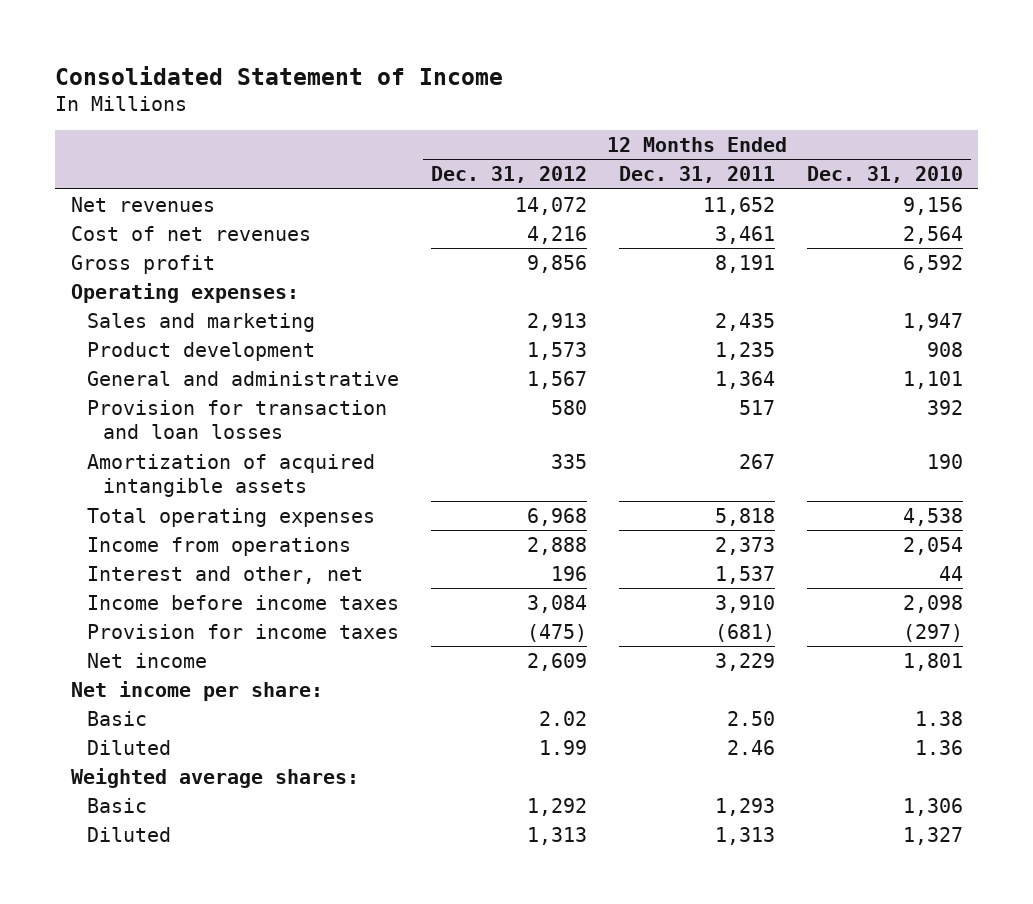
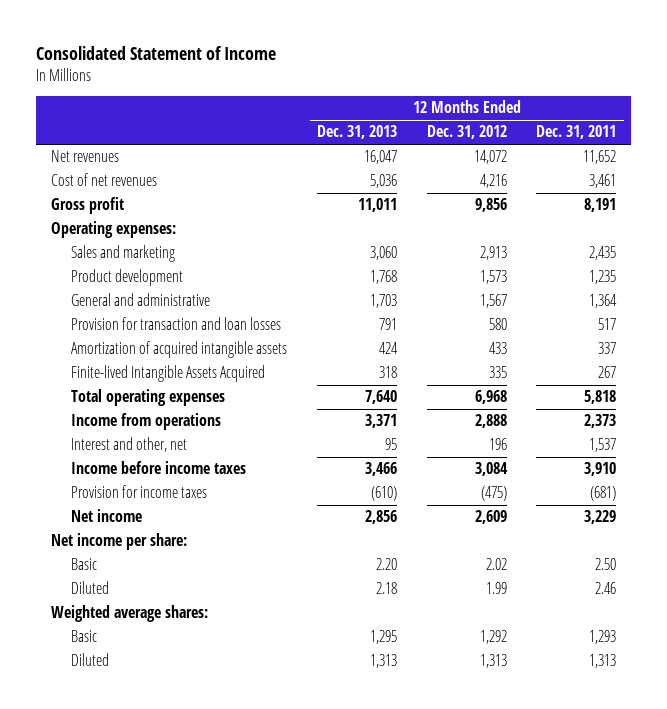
[806,166,963,184] Dec. 31, 2010 -> none
none -> [317,125,398,140] Dec. 31, 2013
[550,453,587,469] 335 -> [488,342,507,355] 433
[738,453,775,469] 267 -> [598,342,617,355] 337
none -> [71,365,266,383] Finite-lived Intangible Assets Acquired

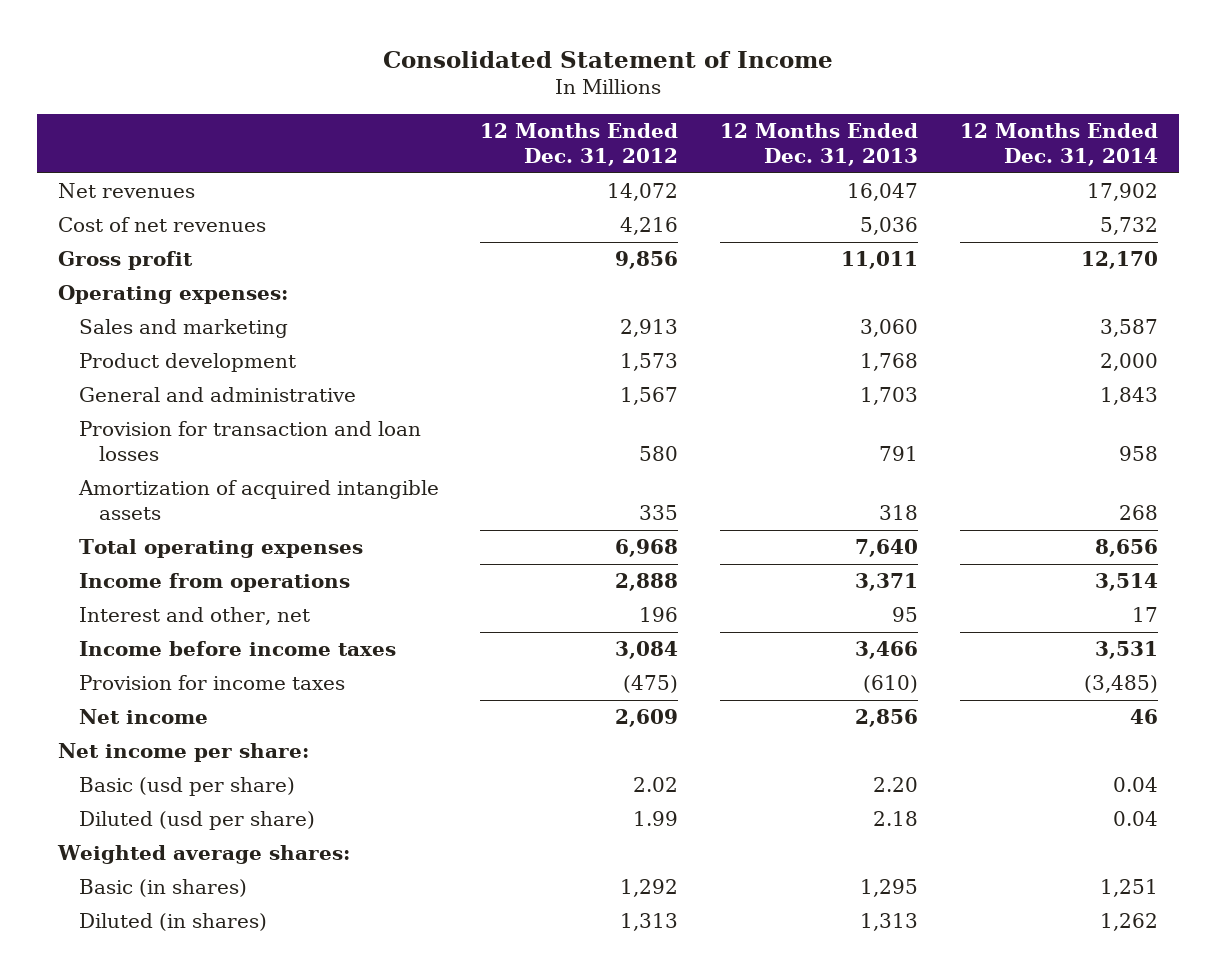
[536,125,617,140] Dec. 31, 2011 -> none
none -> [959,123,1158,166] 12 Months Ended Dec. 31, 2014
[71,365,266,383] Finite-lived Intangible Assets Acquired -> none
[379,342,399,355] 424 -> [879,504,919,520] 318
[488,342,507,355] 433 -> [639,504,679,520] 335
[71,558,98,571] Basic -> [78,777,295,797] Basic (usd per share)
[71,581,110,595] Diluted -> [78,811,315,831] Diluted (usd per share)
[71,630,98,643] Basic -> [78,879,247,898] Basic (in shares)
[71,653,110,667] Diluted -> [78,913,267,932] Diluted (in shares)

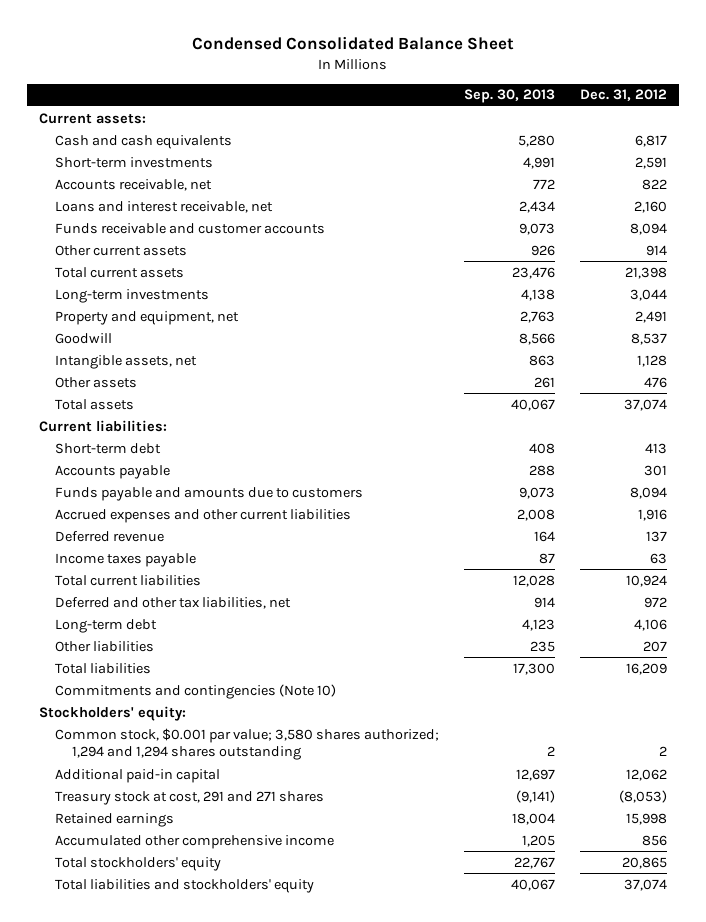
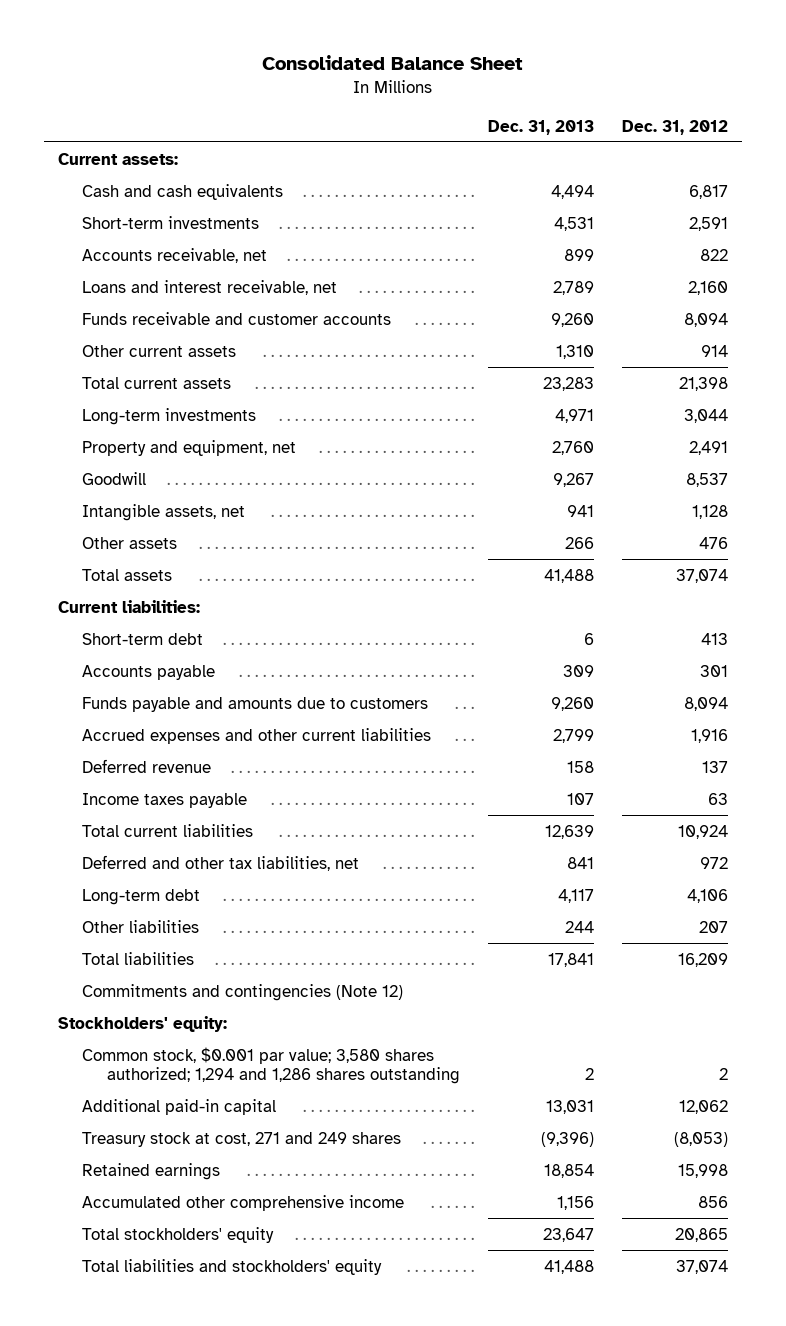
[191,36,514,51] Condensed Consolidated Balance Sheet -> [261,54,523,70] Consolidated Balance Sheet
[464,89,556,104] Sep. 30, 2013 -> none
none -> [488,119,595,135] Dec. 31, 2013
[55,683,337,699] Commitments and contingencies (Note 10) -> [82,983,404,1001] Commitments and contingencies (Note 12)
[55,727,440,761] Common stock, $0.001 par value; 3,580 shares authorized; 1,294 and 1,294 shares outstanding -> [82,1046,461,1085] Common stock, $0.001 par value; 3,580 shares authorized; 1,294 and 1,286 shares outstanding
[55,790,325,805] Treasury stock at cost, 291 and 271 shares -> [82,1131,402,1147] Treasury stock at cost, 271 and 249 shares

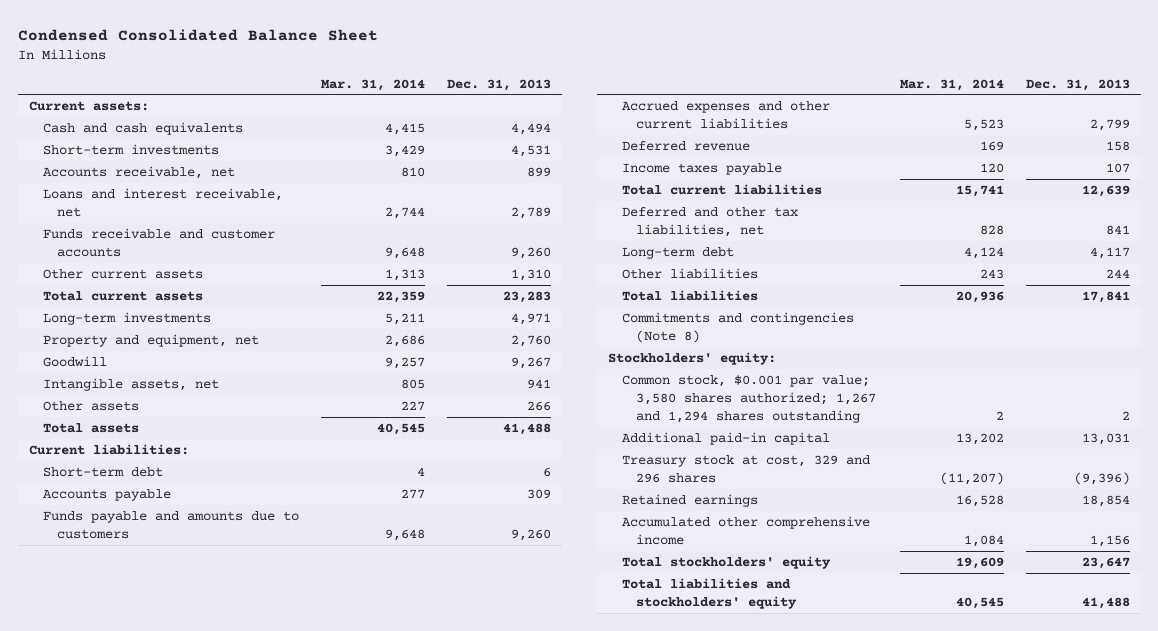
[261,54,523,70] Consolidated Balance Sheet -> [17,28,378,41] Condensed Consolidated Balance Sheet
[622,119,729,135] Dec. 31, 2012 -> none
none -> [320,78,425,91] Mar. 31, 2014
[82,983,404,1001] Commitments and contingencies (Note 12) -> [621,311,854,343] Commitments and contingencies (Note 8)
[82,1046,461,1085] Common stock, $0.001 par value; 3,580 shares authorized; 1,294 and 1,286 shares outstanding -> [621,374,876,424] Common stock, $0.001 par value; 3,580 shares authorized; 1,267 and 1,294 shares outstanding
[82,1131,402,1147] Treasury stock at cost, 271 and 249 shares -> [621,454,870,483] Treasury stock at cost, 329 and 296 shares

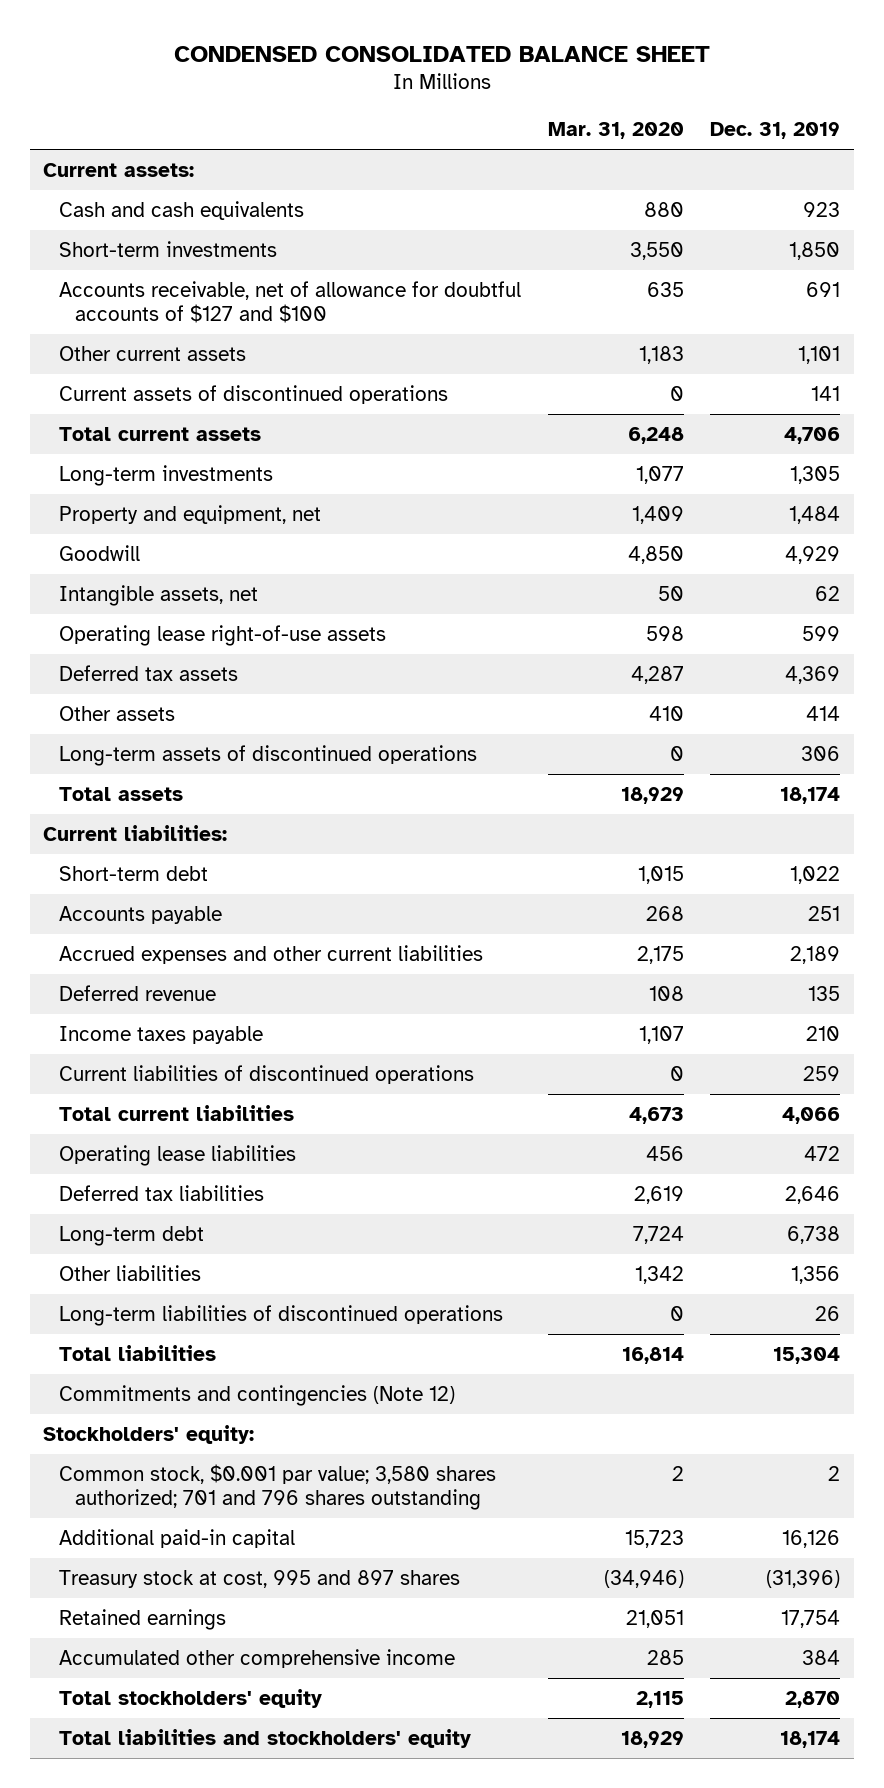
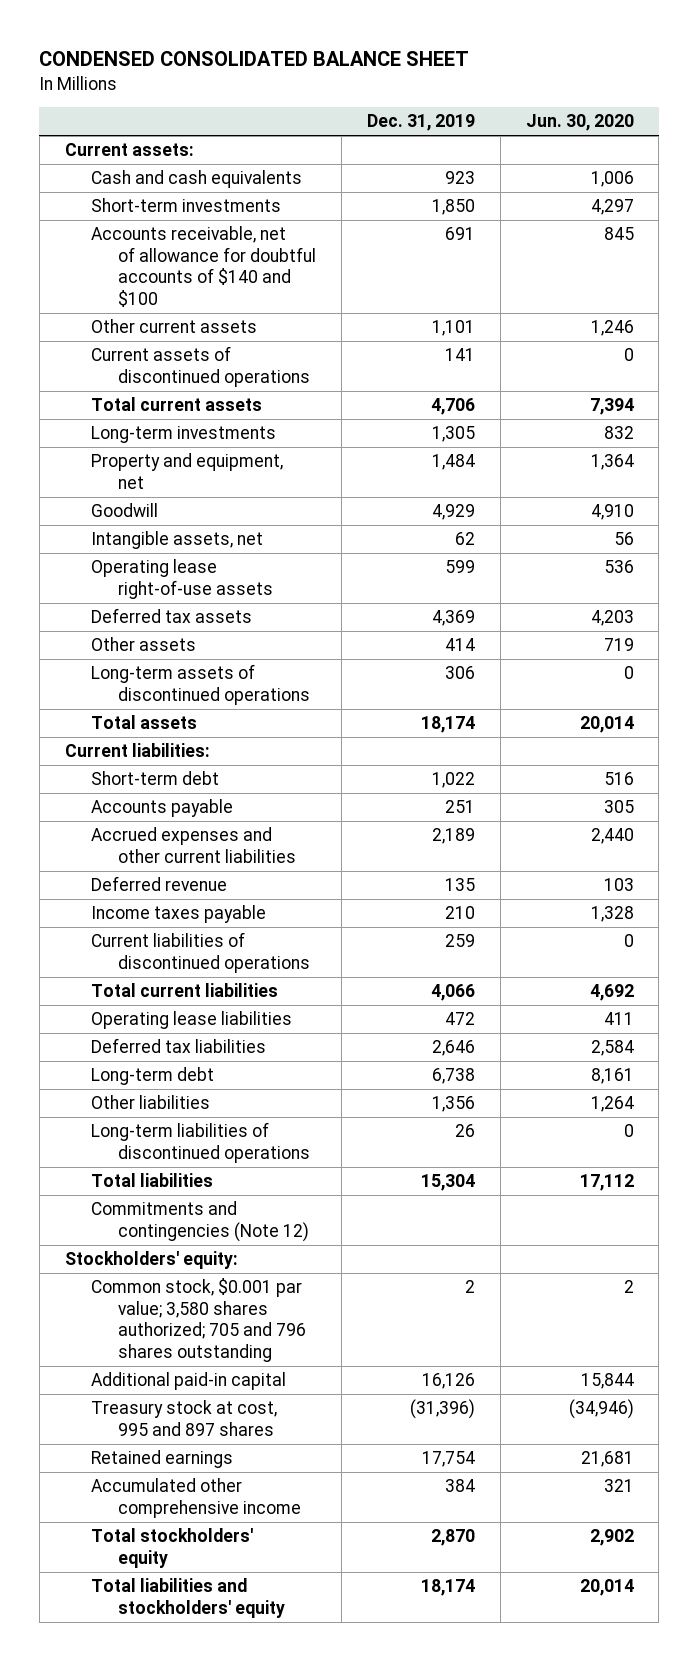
[547,122,684,140] Mar. 31, 2020 -> none
none -> [525,114,634,132] Jun. 30, 2020
[59,280,522,323] Accounts receivable, net of allowance for doubtful accounts of $127 and $100 -> [91,226,317,307] Accounts receivable, net of allowance for doubtful accounts of $140 and $100
[59,1463,497,1510] Common stock, $0.001 par value; 3,580 shares authorized; 701 and 796 shares outstanding -> [91,1278,307,1362] Common stock, $0.001 par value; 3,580 shares authorized; 705 and 796 shares outstanding

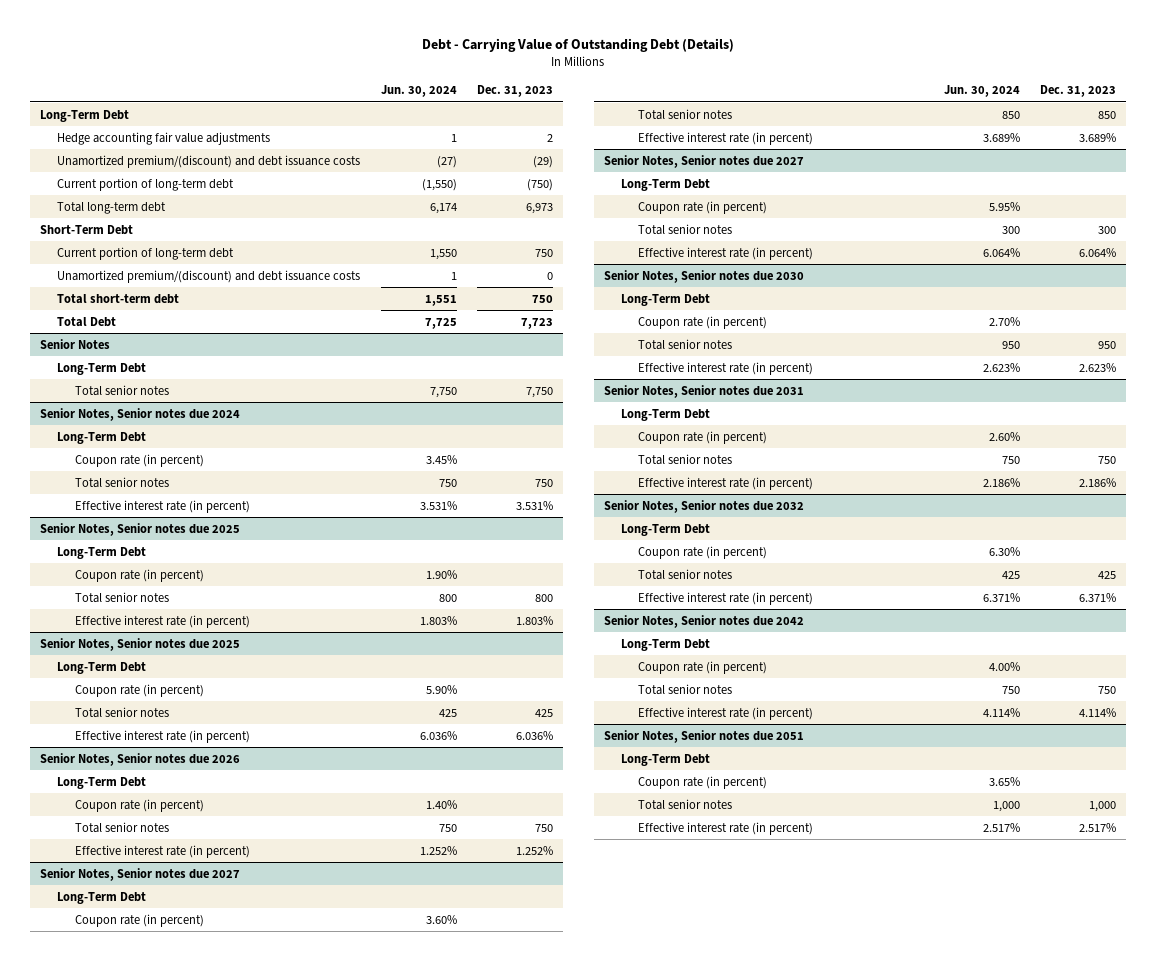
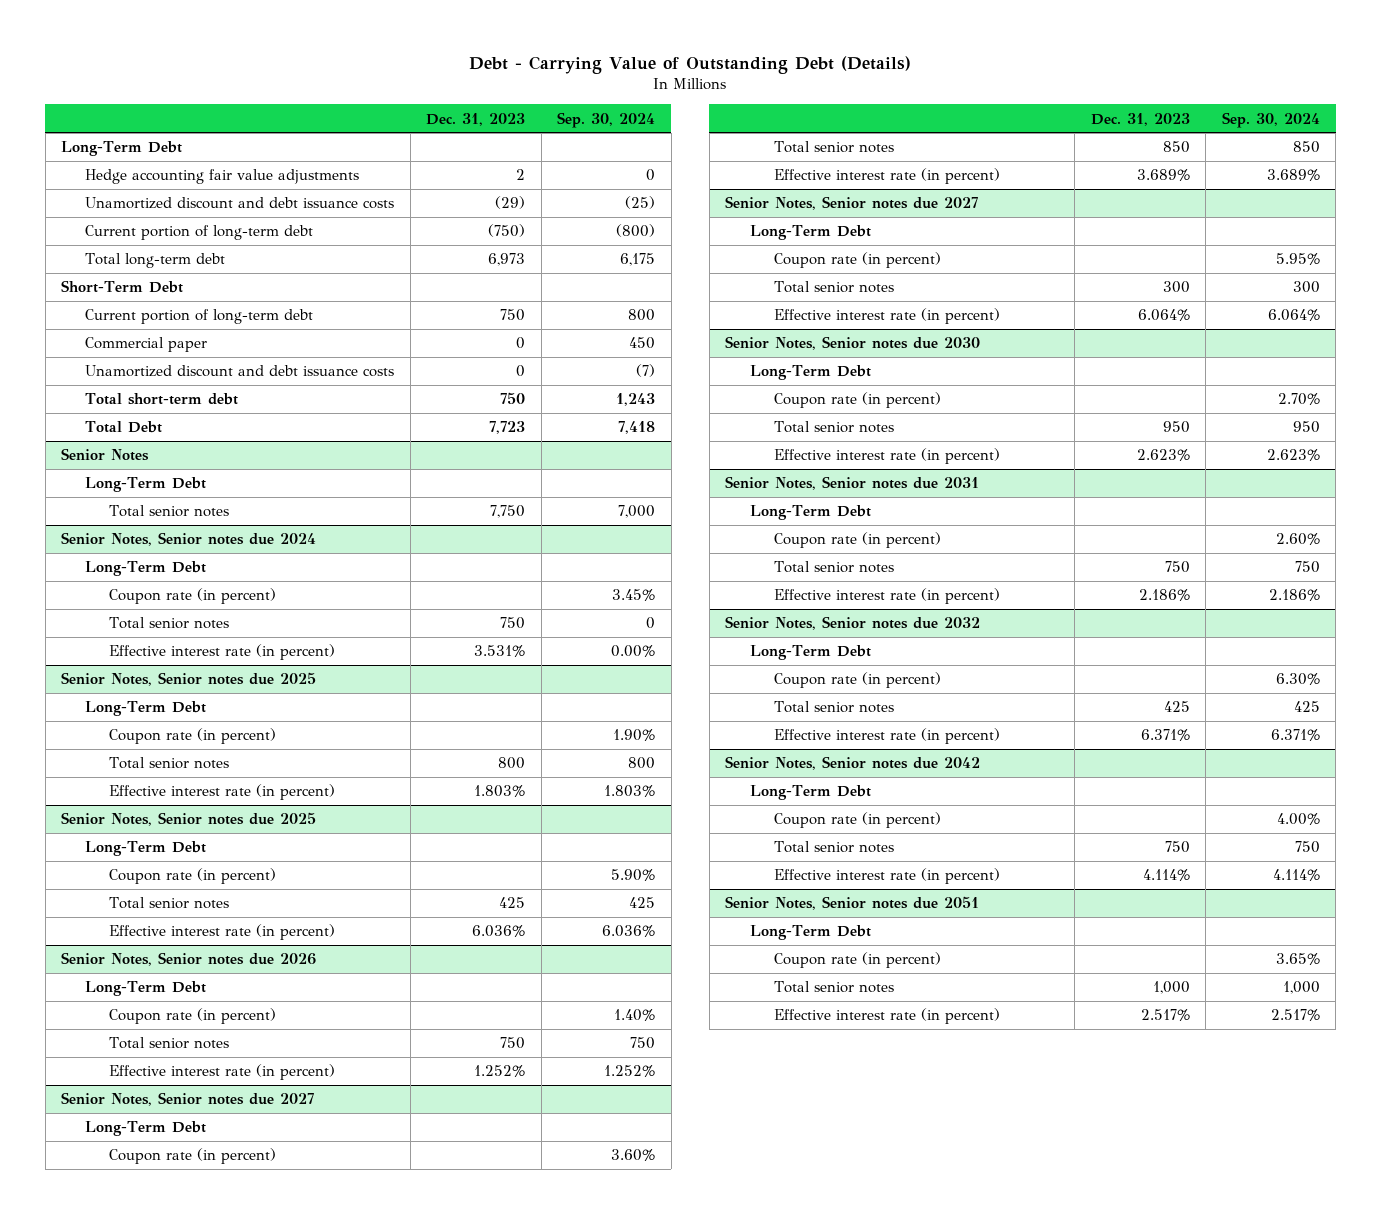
[380,85,457,98] Jun. 30, 2024 -> none
none -> [557,111,656,128] Sep. 30, 2024
[57,154,361,168] Unamortized premium/(discount) and debt issuance costs -> [85,197,395,210] Unamortized discount and debt issuance costs
none -> [85,337,208,353] Commercial paper
[57,269,361,283] Unamortized premium/(discount) and debt issuance costs -> [85,365,395,378] Unamortized discount and debt issuance costs

